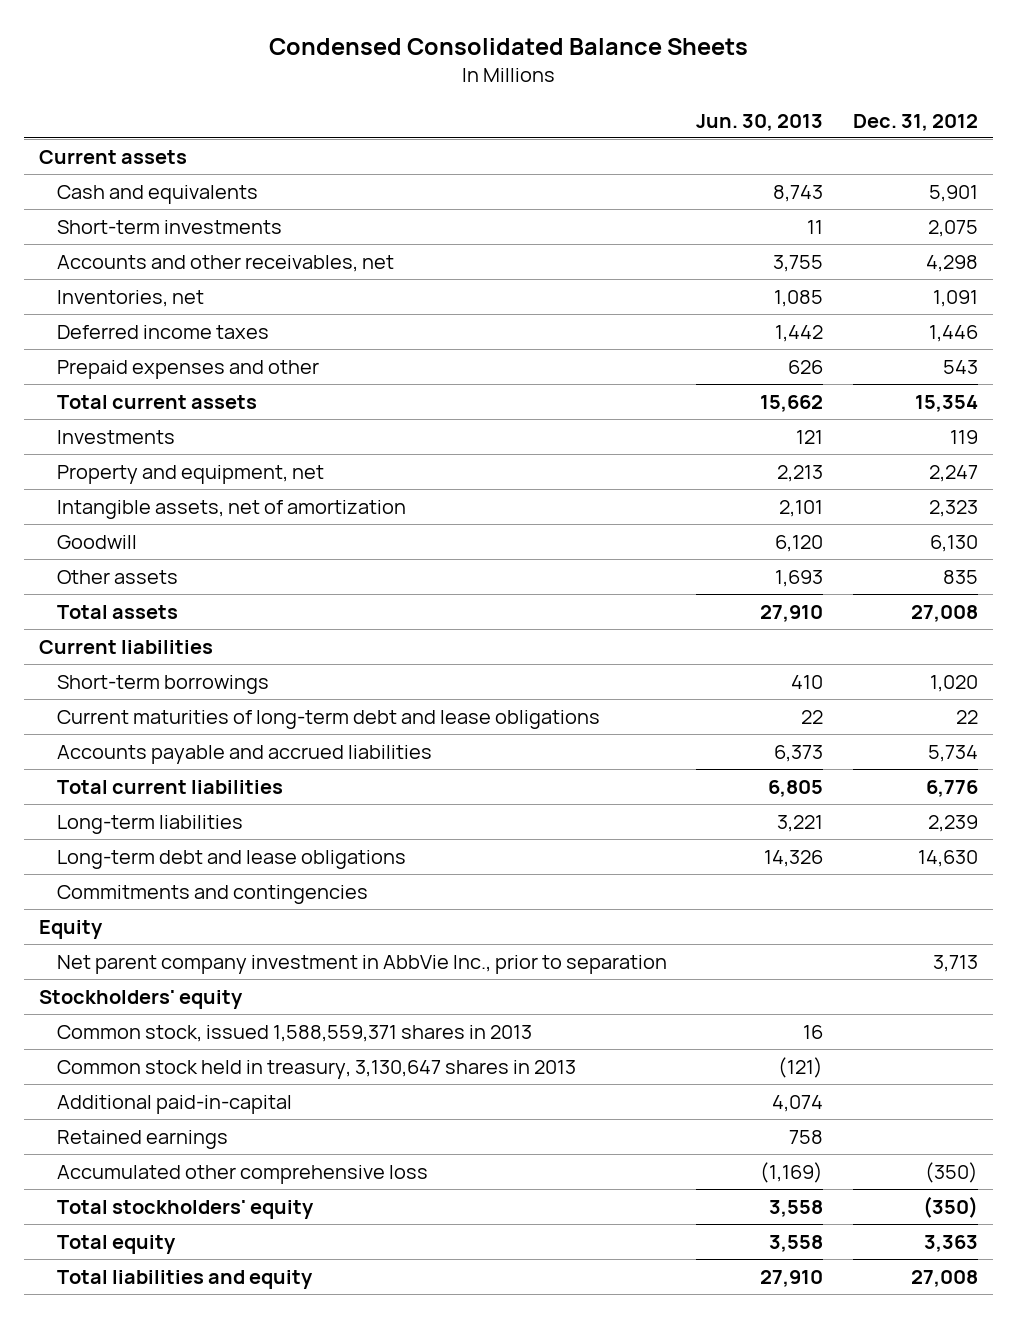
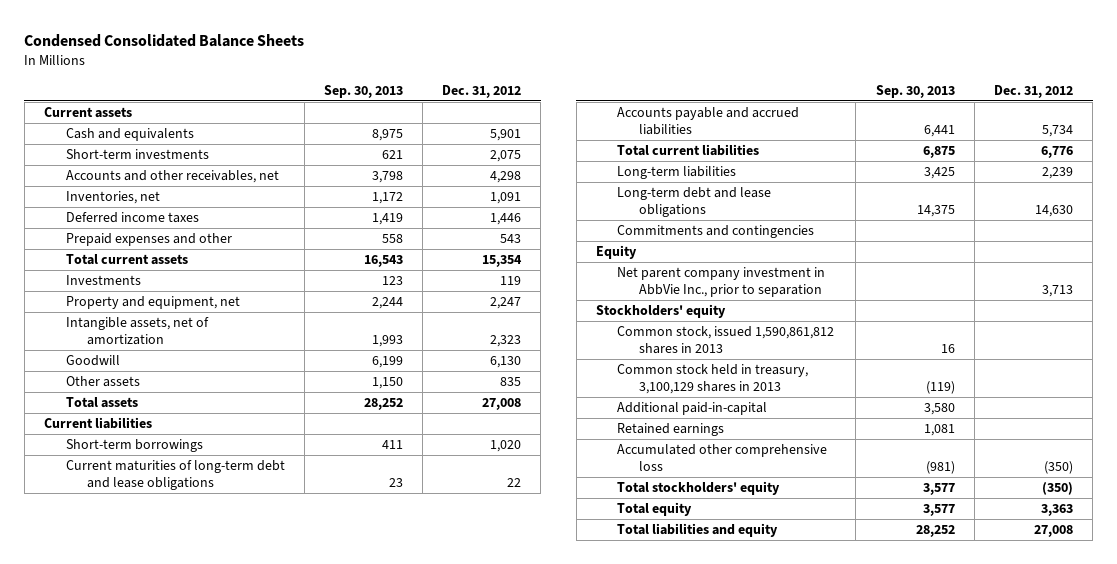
[696,113,824,131] Jun. 30, 2013 -> none
none -> [323,84,403,98] Sep. 30, 2013
[56,1024,532,1042] Common stock, issued 1,588,559,371 shares in 2013 -> [617,326,835,354] Common stock, issued 1,590,861,812 shares in 2013
[56,1059,576,1079] Common stock held in treasury, 3,130,647 shares in 2013 -> [617,364,809,394] Common stock held in treasury, 3,100,129 shares in 2013

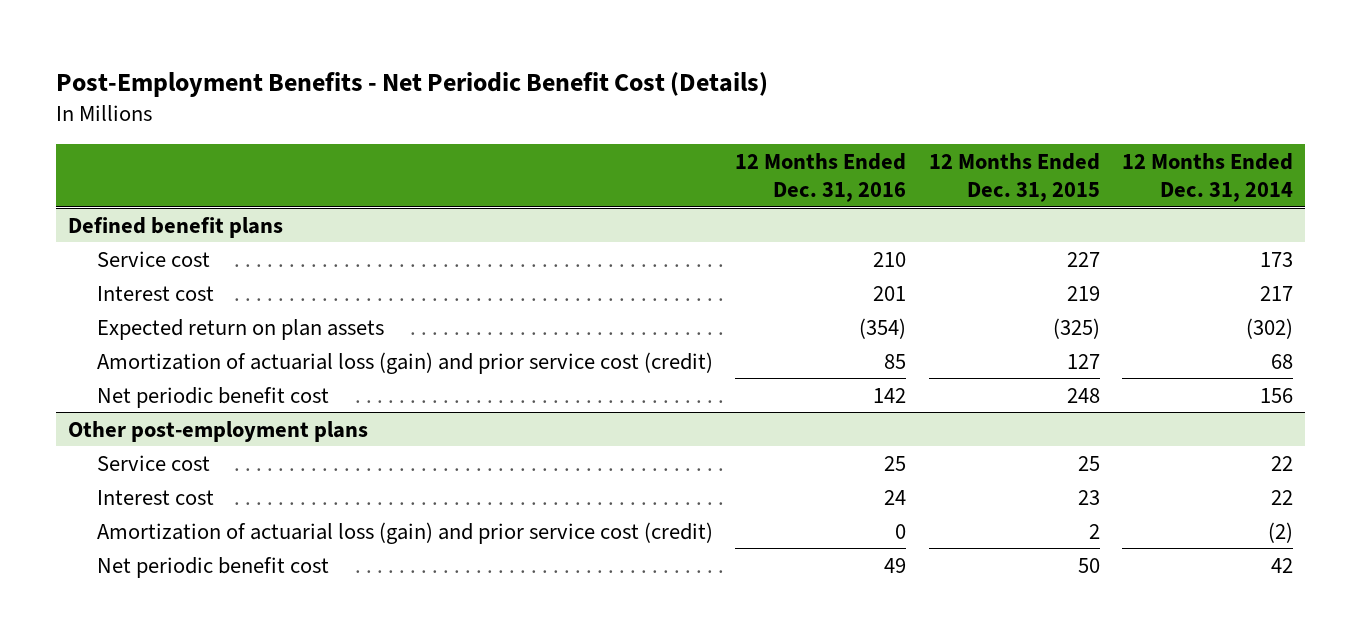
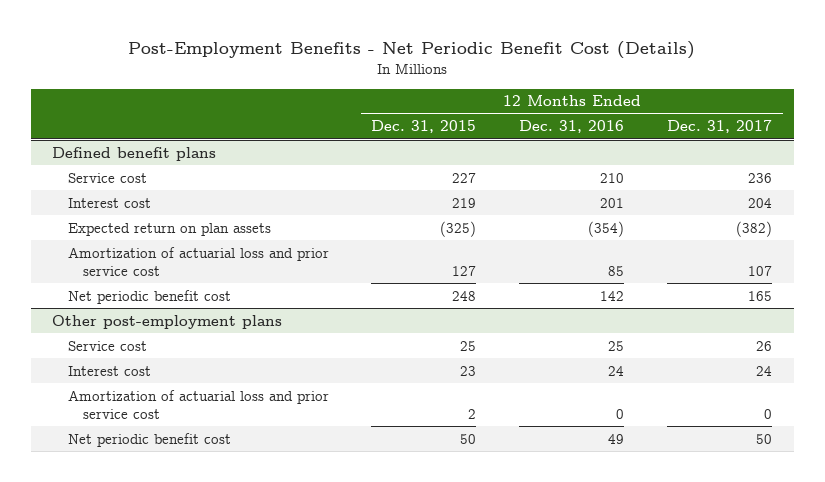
[1122,152,1294,202] 12 Months Ended Dec. 31, 2014 -> none
none -> [667,120,773,134] Dec. 31, 2017
[96,351,713,374] Amortization of actuarial loss (gain) and prior service cost (credit) -> [67,246,329,276] Amortization of actuarial loss and prior service cost
[96,521,713,544] Amortization of actuarial loss (gain) and prior service cost (credit) -> [67,389,329,419] Amortization of actuarial loss and prior service cost

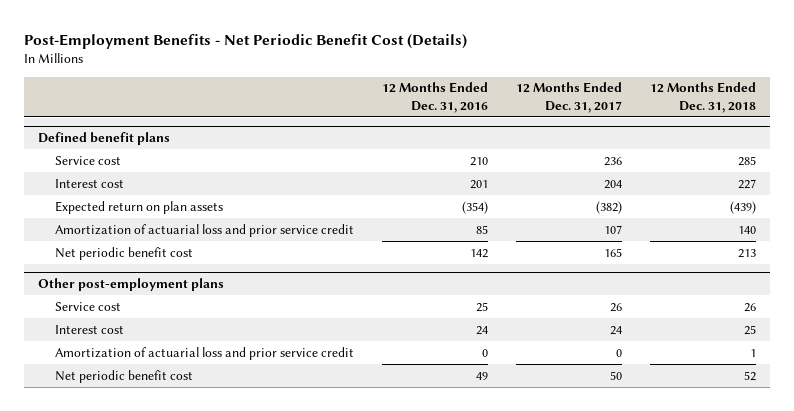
[371,120,477,134] Dec. 31, 2015 -> none
none -> [650,82,757,113] 12 Months Ended Dec. 31, 2018
[67,246,329,276] Amortization of actuarial loss and prior service cost -> [55,223,355,237] Amortization of actuarial loss and prior service credit
[67,389,329,419] Amortization of actuarial loss and prior service cost -> [55,346,355,360] Amortization of actuarial loss and prior service credit

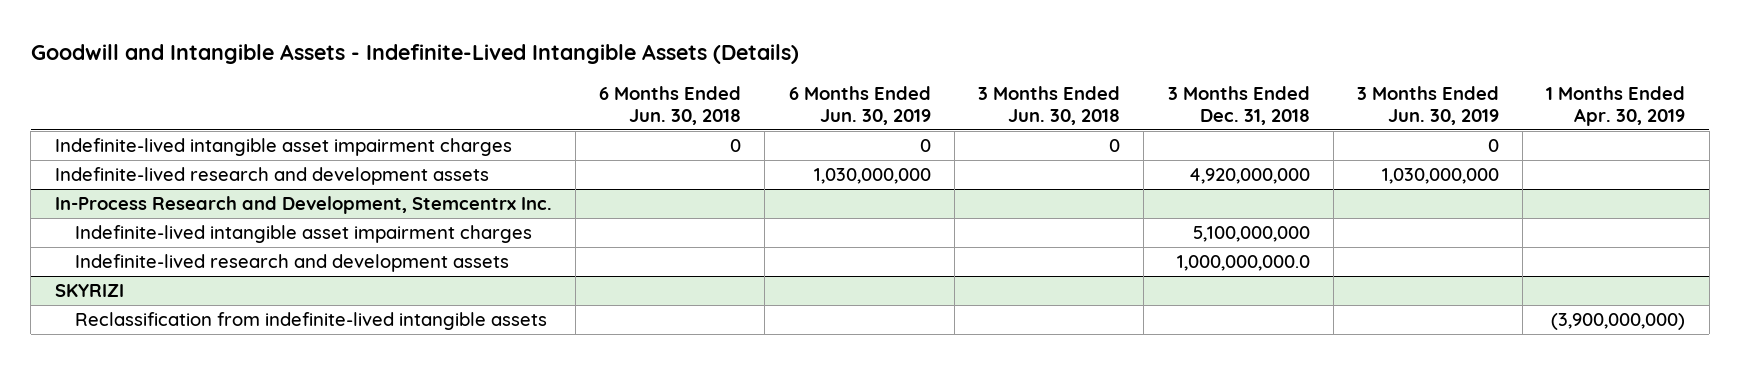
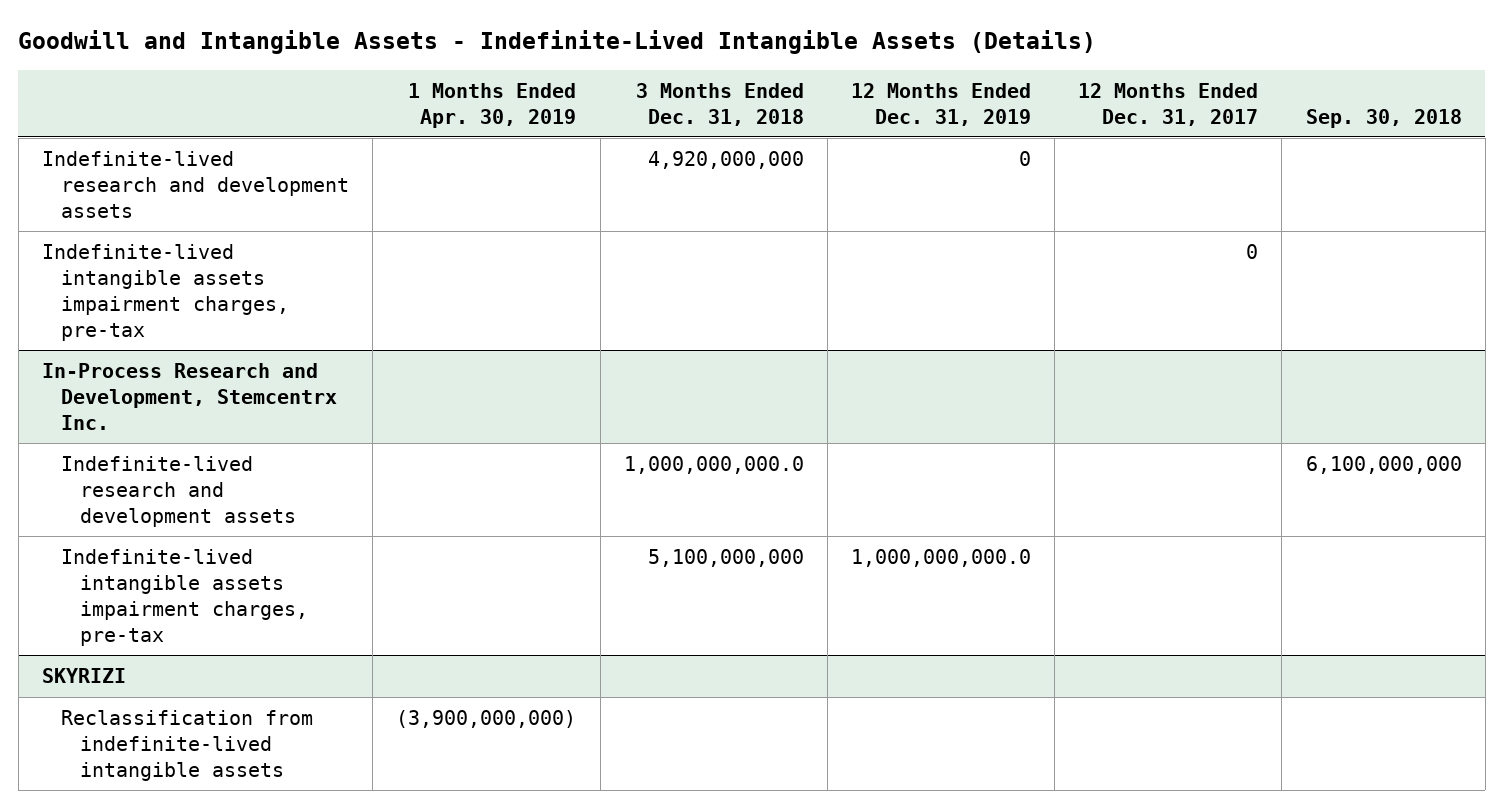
[599,85,742,125] 6 Months Ended Jun. 30, 2018 -> none
[788,85,931,125] 6 Months Ended Jun. 30, 2019 -> none
[978,85,1121,125] 3 Months Ended Jun. 30, 2018 -> none
[1356,85,1499,125] 3 Months Ended Jun. 30, 2019 -> none
none -> [851,82,1032,126] 12 Months Ended Dec. 31, 2019
none -> [1078,82,1259,126] 12 Months Ended Dec. 31, 2017
none -> [1305,108,1462,128] Sep. 30, 2018
[54,138,512,157] Indefinite-lived intangible asset impairment charges -> none
none -> [41,244,290,341] Indefinite-lived intangible assets impairment charges, pre-tax
[75,225,533,244] Indefinite-lived intangible asset impairment charges -> none
none -> [61,549,309,646] Indefinite-lived intangible assets impairment charges, pre-tax

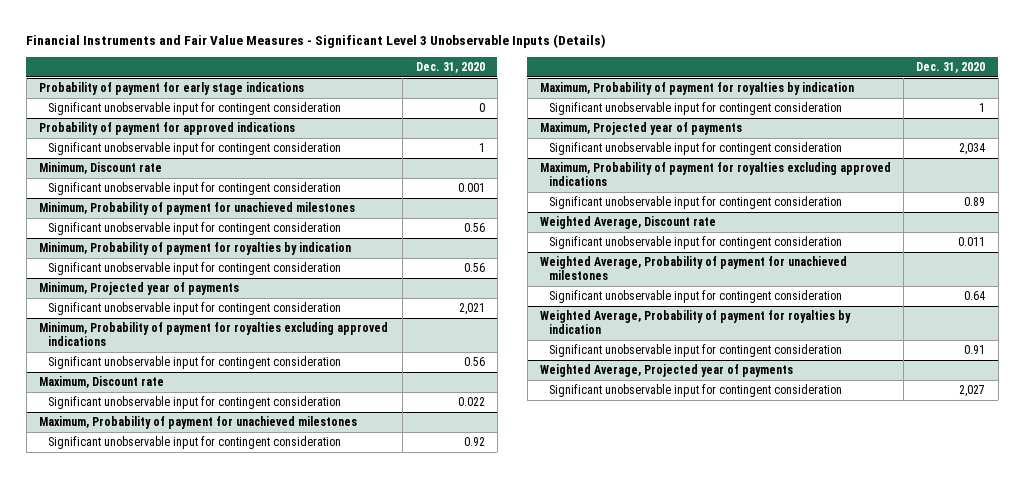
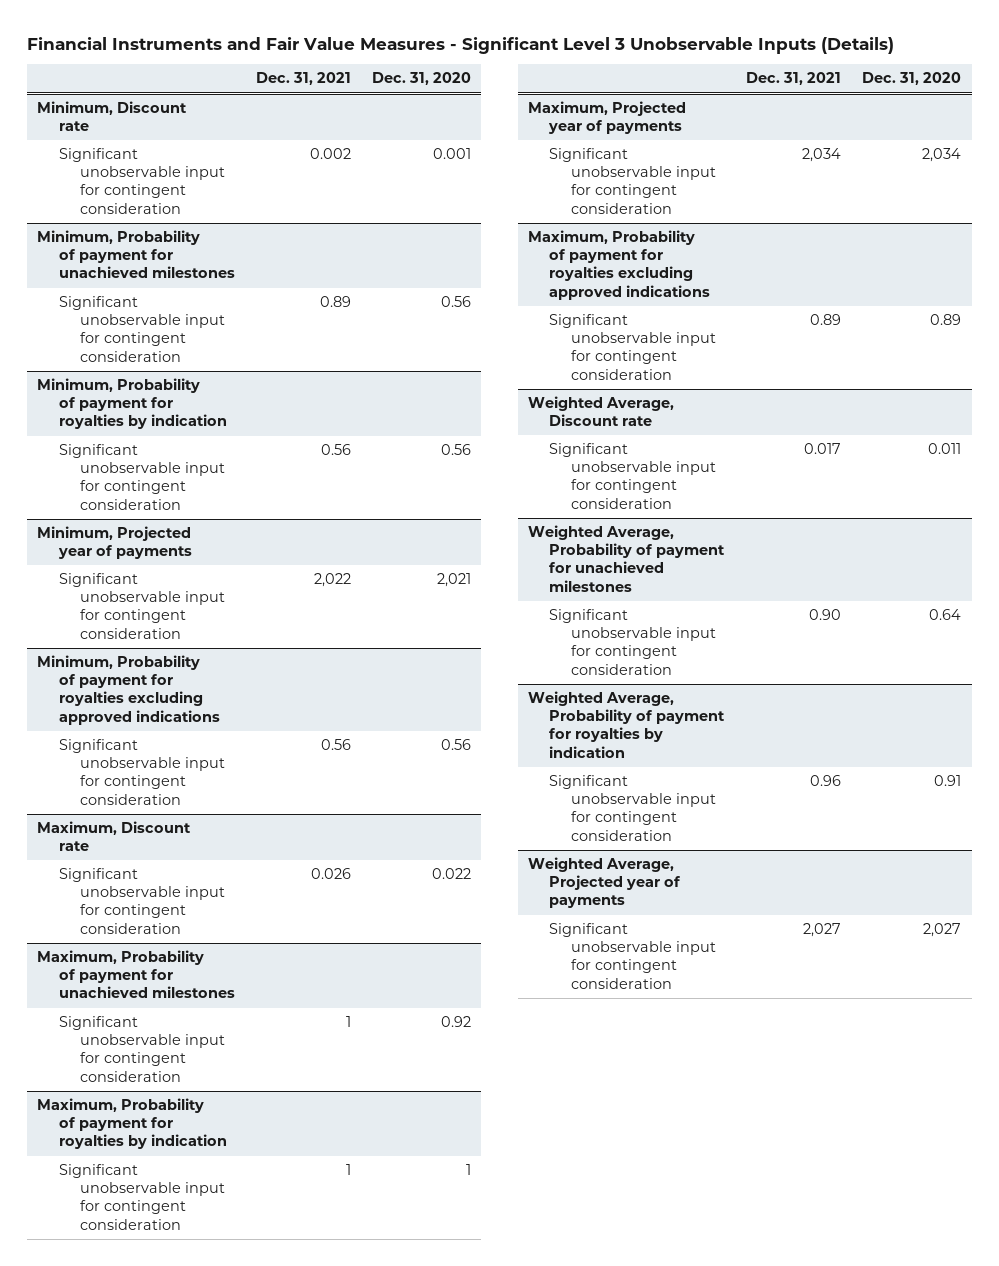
none -> [255,72,351,86] Dec. 31, 2021
[39,82,305,96] Probability of payment for early stage indications -> none
[47,102,341,116] Significant unobservable input for contingent consideration -> none
[39,122,296,136] Probability of payment for approved indications -> none
[47,142,341,156] Significant unobservable input for contingent consideration -> none

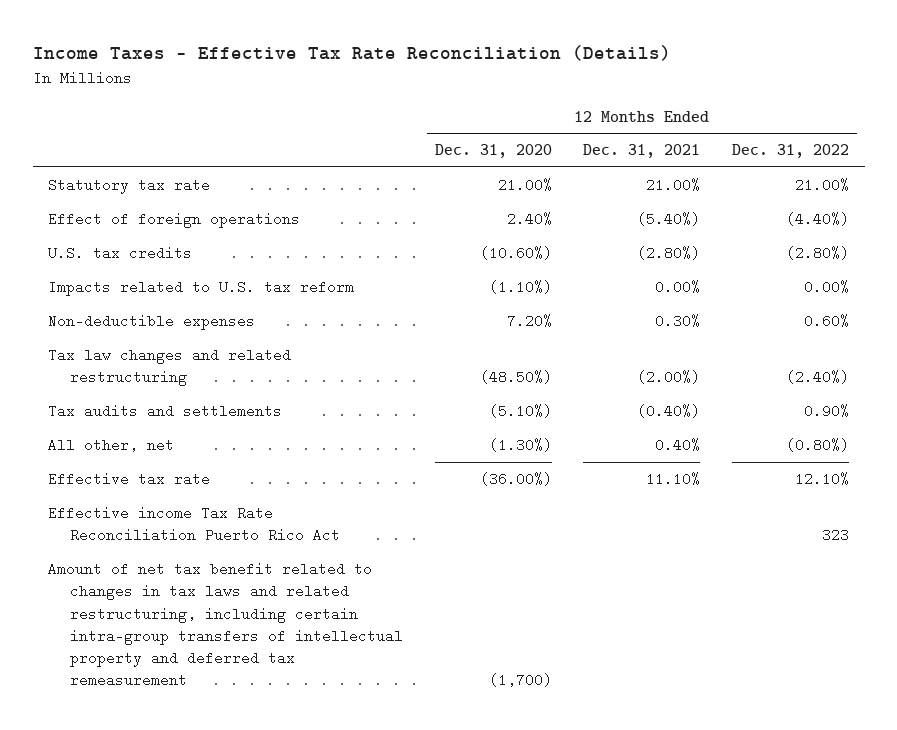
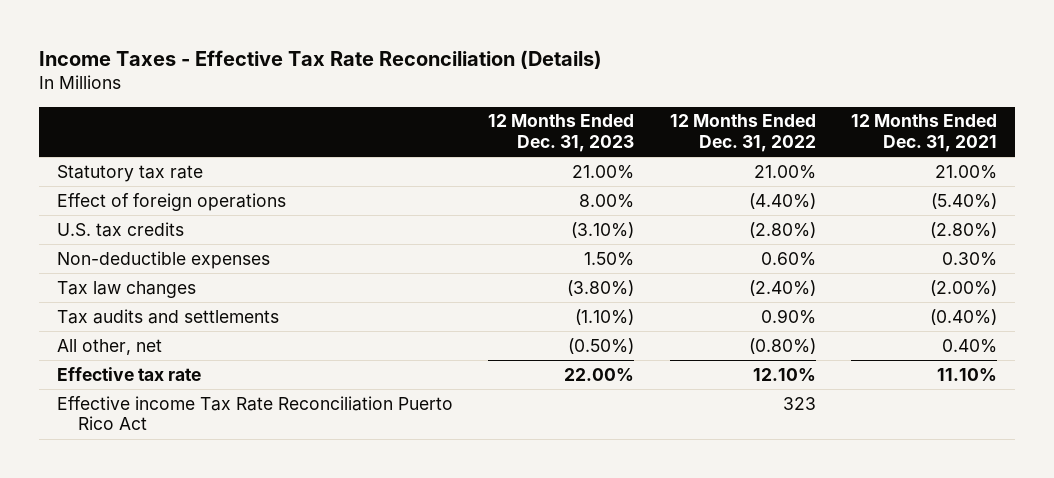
[434,144,552,159] Dec. 31, 2020 -> none
none -> [488,114,635,153] 12 Months Ended Dec. 31, 2023
[48,280,355,297] Impacts related to U.S. tax reform -> none
[48,348,292,387] Tax law changes and related restructuring -> [56,280,196,298] Tax law changes
[48,562,404,688] Amount of net tax benefit related to changes in tax laws and related restructuring, including certain intra-group transfers of intellectual property and deferred tax remeasurement -> none

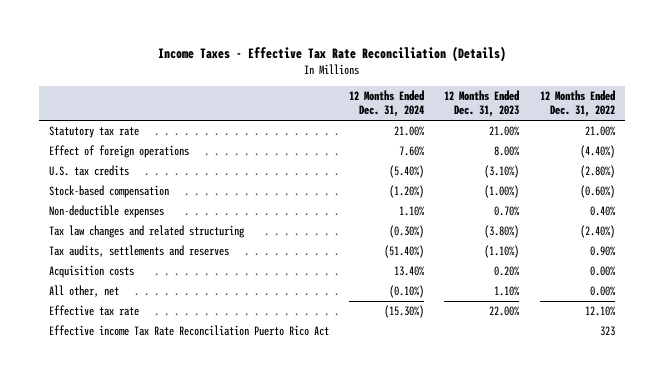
[851,114,998,153] 12 Months Ended Dec. 31, 2021 -> none
none -> [349,89,425,118] 12 Months Ended Dec. 31, 2024
none -> [49,185,170,199] Stock-based compensation
[584,251,635,266] 1.50% -> [494,206,521,217] 0.70%
[760,251,816,266] 0.60% -> [589,206,616,217] 0.40%
[56,280,196,298] Tax law changes -> [49,225,246,239] Tax law changes and related structuring
[56,308,279,324] Tax audits and settlements -> [49,245,230,258] Tax audits, settlements and reserves
none -> [49,265,135,279] Acquisition costs
[568,337,635,354] (0.50%) -> [494,286,521,297] 1.10%
[748,337,816,354] (0.80%) -> [589,286,616,297] 0.00%

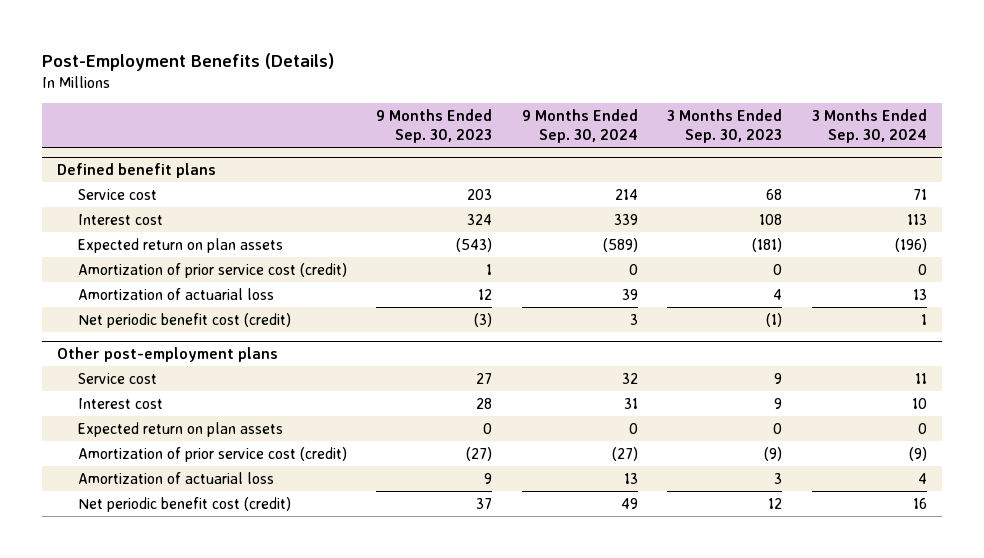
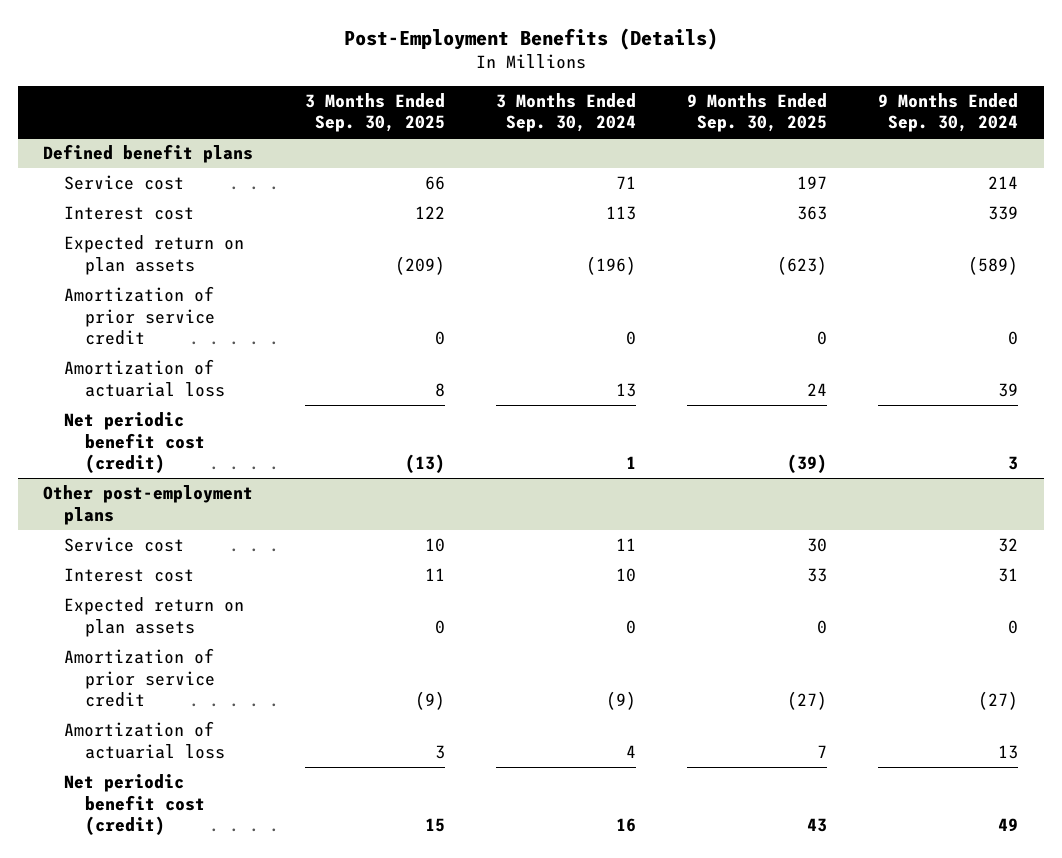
[376,109,493,143] 9 Months Ended Sep. 30, 2023 -> none
[667,109,783,143] 3 Months Ended Sep. 30, 2023 -> none
none -> [304,92,445,133] 3 Months Ended Sep. 30, 2025
none -> [687,92,828,133] 9 Months Ended Sep. 30, 2025
[77,262,347,278] Amortization of prior service cost (credit) -> [64,286,215,345] Amortization of prior service credit
[77,446,347,462] Amortization of prior service cost (credit) -> [64,648,215,707] Amortization of prior service credit

